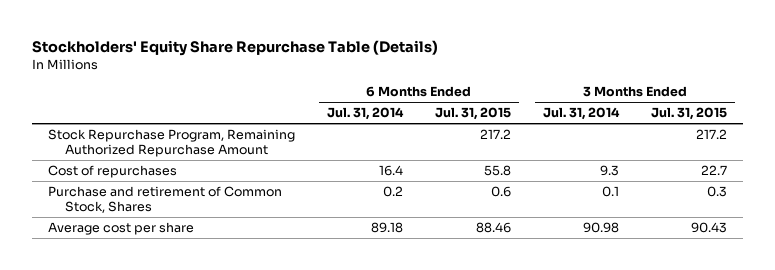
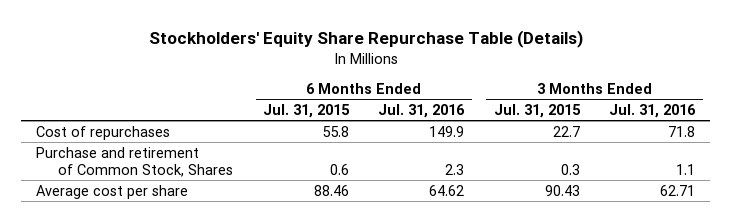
[327,107,405,121] Jul. 31, 2014 -> none
[543,107,621,121] Jul. 31, 2014 -> none
none -> [378,104,466,119] Jul. 31, 2016
none -> [609,104,697,119] Jul. 31, 2016
[48,129,296,158] Stock Repurchase Program, Remaining Authorized Repurchase Amount -> none

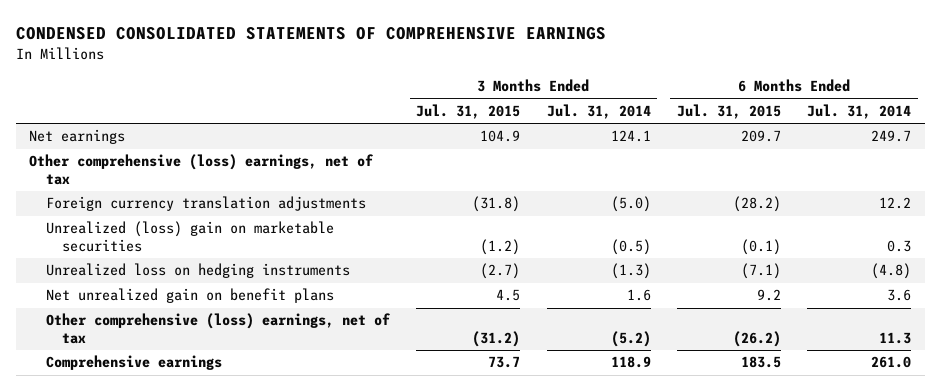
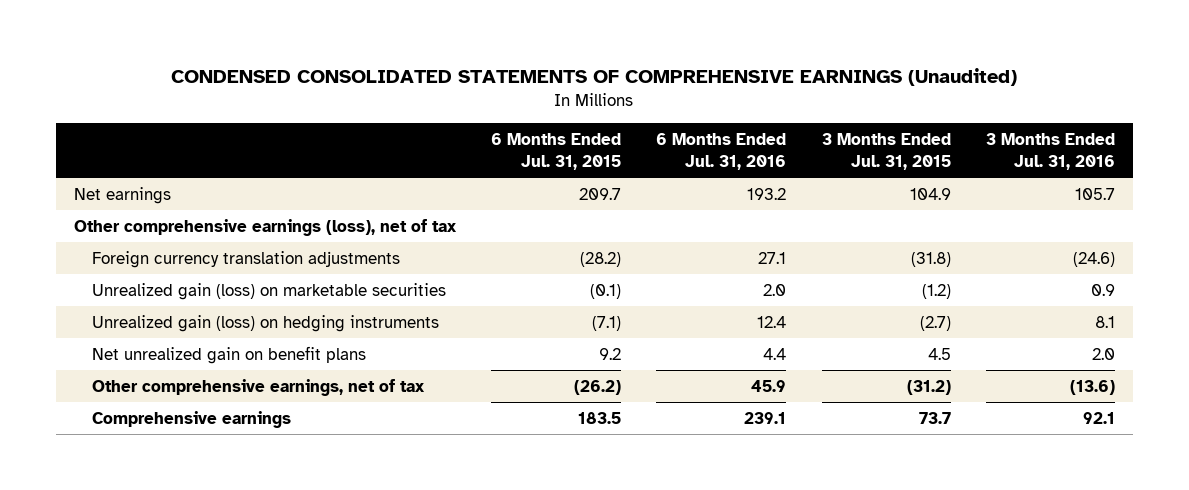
[16,27,607,41] CONDENSED CONSOLIDATED STATEMENTS OF COMPREHENSIVE EARNINGS -> [171,67,1018,86] CONDENSED CONSOLIDATED STATEMENTS OF COMPREHENSIVE EARNINGS (Unaudited)
[546,103,651,119] Jul. 31, 2014 -> none
[807,103,912,119] Jul. 31, 2014 -> none
none -> [656,133,787,171] 6 Months Ended Jul. 31, 2016
none -> [986,133,1116,171] 3 Months Ended Jul. 31, 2016
[29,154,375,185] Other comprehensive (loss) earnings, net of tax -> [73,218,457,236] Other comprehensive earnings (loss), net of tax
[45,221,334,252] Unrealized (loss) gain on marketable securities -> [91,282,446,300] Unrealized gain (loss) on marketable securities
[45,263,350,279] Unrealized loss on hedging instruments -> [91,314,439,332] Unrealized gain (loss) on hedging instruments
[45,313,391,344] Other comprehensive (loss) earnings, net of tax -> [91,378,425,396] Other comprehensive earnings, net of tax

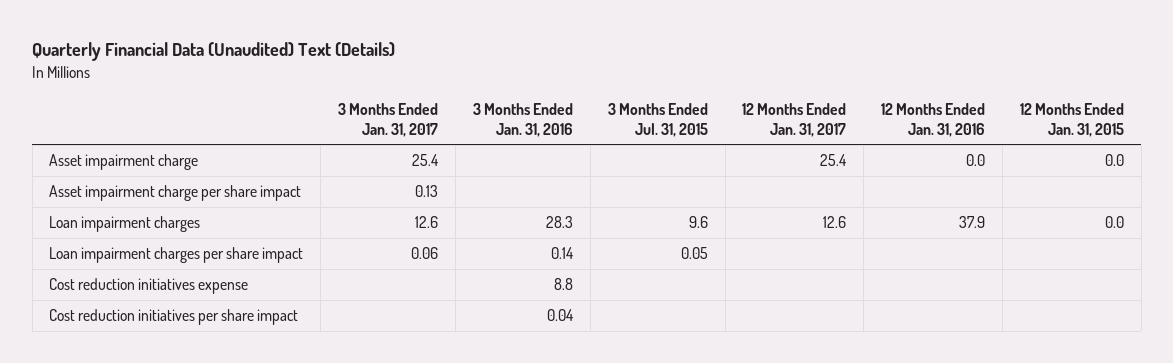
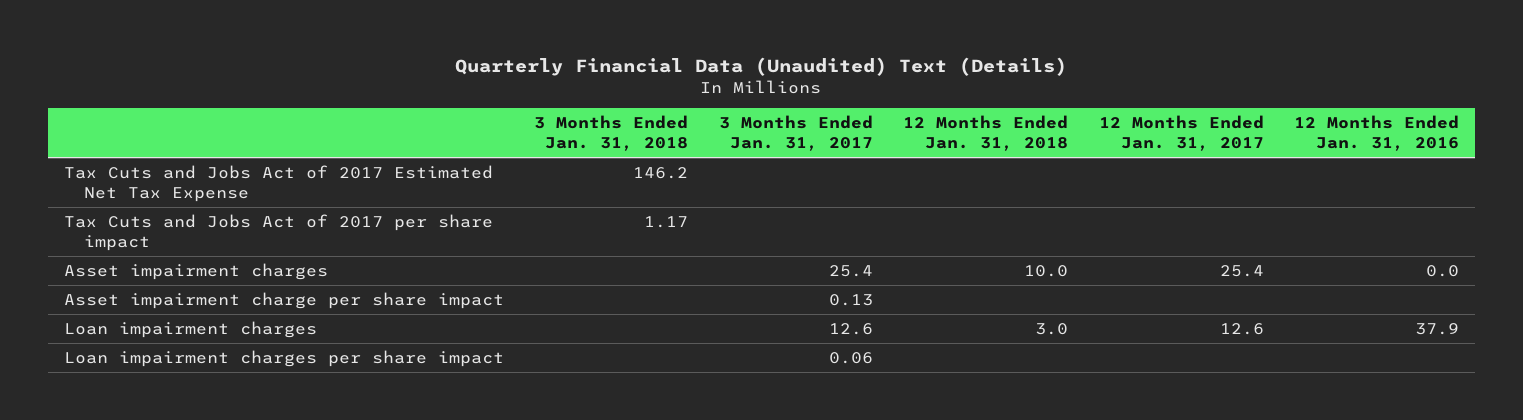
[472,102,573,137] 3 Months Ended Jan. 31, 2016 -> none
[607,102,708,137] 3 Months Ended Jul. 31, 2015 -> none
[1019,102,1124,137] 12 Months Ended Jan. 31, 2015 -> none
none -> [534,115,689,151] 3 Months Ended Jan. 31, 2018
none -> [903,115,1069,151] 12 Months Ended Jan. 31, 2018
none -> [63,164,493,202] Tax Cuts and Jobs Act of 2017 Estimated Net Tax Expense
none -> [63,213,493,251] Tax Cuts and Jobs Act of 2017 per share impact
[49,154,199,171] Asset impairment charge -> [63,262,328,280] Asset impairment charges
[49,278,249,295] Cost reduction initiatives expense -> none
[49,309,299,326] Cost reduction initiatives per share impact -> none

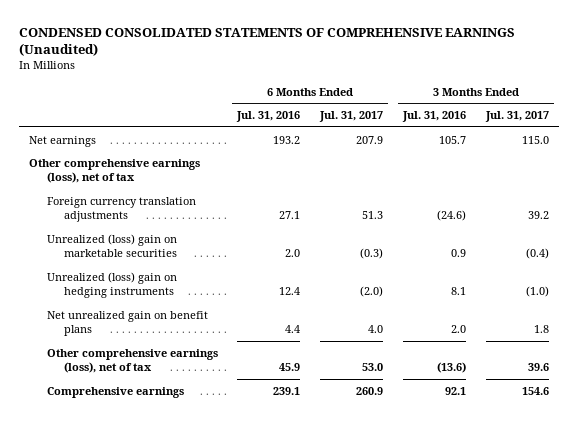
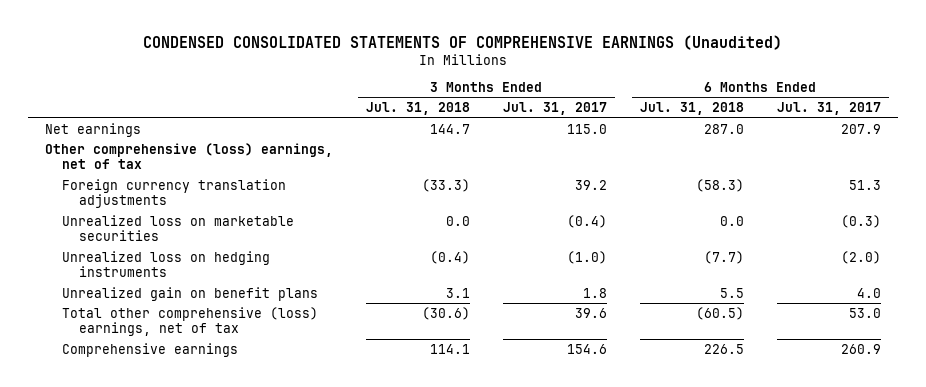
[236,111,301,123] Jul. 31, 2016 -> none
[401,111,466,123] Jul. 31, 2016 -> none
none -> [365,102,470,116] Jul. 31, 2018
none -> [639,102,744,116] Jul. 31, 2018
[29,158,201,183] Other comprehensive earnings (loss), net of tax -> [44,142,333,170] Other comprehensive (loss) earnings, net of tax
[46,233,177,257] Unrealized (loss) gain on marketable securities -> [62,214,295,242] Unrealized loss on marketable securities
[46,271,177,298] Unrealized (loss) gain on hedging instruments -> [62,250,271,278] Unrealized loss on hedging instruments
[46,310,208,336] Net unrealized gain on benefit plans -> [62,286,319,301] Unrealized gain on benefit plans
[46,348,218,373] Other comprehensive earnings (loss), net of tax -> [62,306,319,337] Total other comprehensive (loss) earnings, net of tax

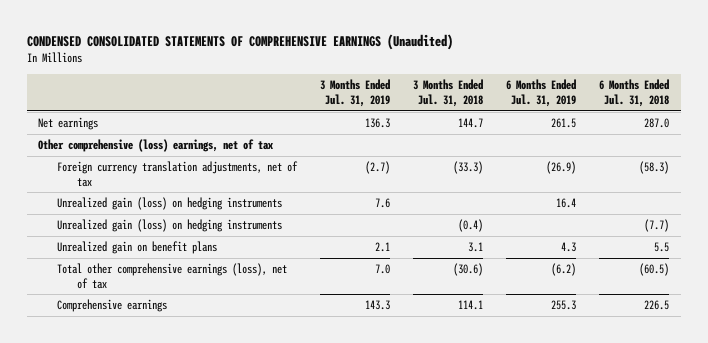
[502,102,607,116] Jul. 31, 2017 -> none
[777,102,882,116] Jul. 31, 2017 -> none
none -> [320,79,391,108] 3 Months Ended Jul. 31, 2019
none -> [506,79,577,108] 6 Months Ended Jul. 31, 2019
[62,214,295,242] Unrealized loss on marketable securities -> none
[62,178,287,209] Foreign currency translation adjustments -> [57,161,299,187] Foreign currency translation adjustments, net of tax
none -> [57,197,283,211] Unrealized gain (loss) on hedging instruments
[62,250,271,278] Unrealized loss on hedging instruments -> [57,219,283,233] Unrealized gain (loss) on hedging instruments
[62,306,319,337] Total other comprehensive (loss) earnings, net of tax -> [57,263,288,289] Total other comprehensive earnings (loss), net of tax

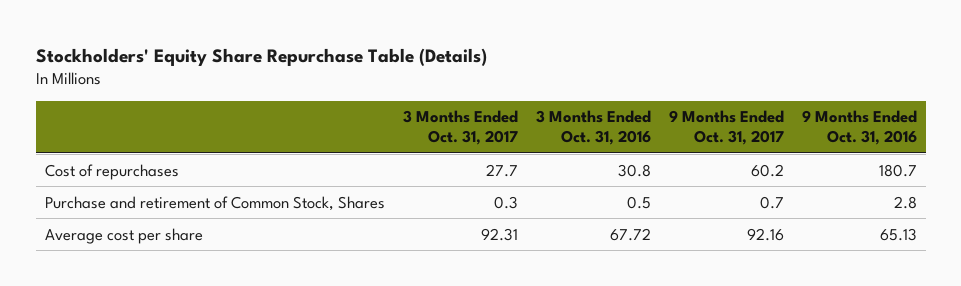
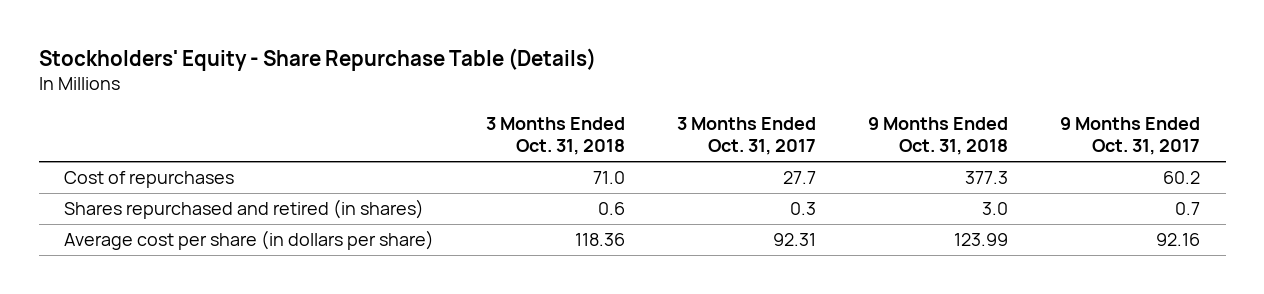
[35,47,487,66] Stockholders' Equity Share Repurchase Table (Details) -> [38,48,596,72] Stockholders' Equity - Share Repurchase Table (Details)
[535,110,651,146] 3 Months Ended Oct. 31, 2016 -> none
[801,110,917,146] 9 Months Ended Oct. 31, 2016 -> none
none -> [486,117,626,156] 3 Months Ended Oct. 31, 2018
none -> [868,117,1009,156] 9 Months Ended Oct. 31, 2018
[44,195,385,211] Purchase and retirement of Common Stock, Shares -> [64,199,425,220] Shares repurchased and retired (in shares)
[44,227,203,244] Average cost per share -> [64,230,435,251] Average cost per share (in dollars per share)

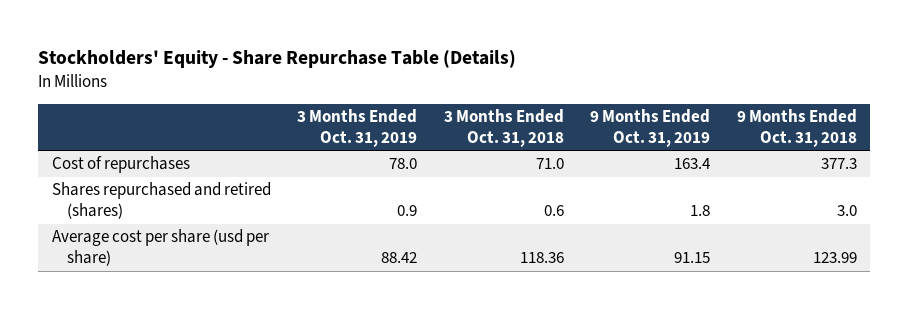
[677,117,817,156] 3 Months Ended Oct. 31, 2017 -> none
[1060,117,1201,156] 9 Months Ended Oct. 31, 2017 -> none
none -> [297,109,418,148] 3 Months Ended Oct. 31, 2019
none -> [590,109,711,148] 9 Months Ended Oct. 31, 2019
[64,199,425,220] Shares repurchased and retired (in shares) -> [51,182,271,220] Shares repurchased and retired (shares)
[64,230,435,251] Average cost per share (in dollars per share) -> [51,229,269,267] Average cost per share (usd per share)

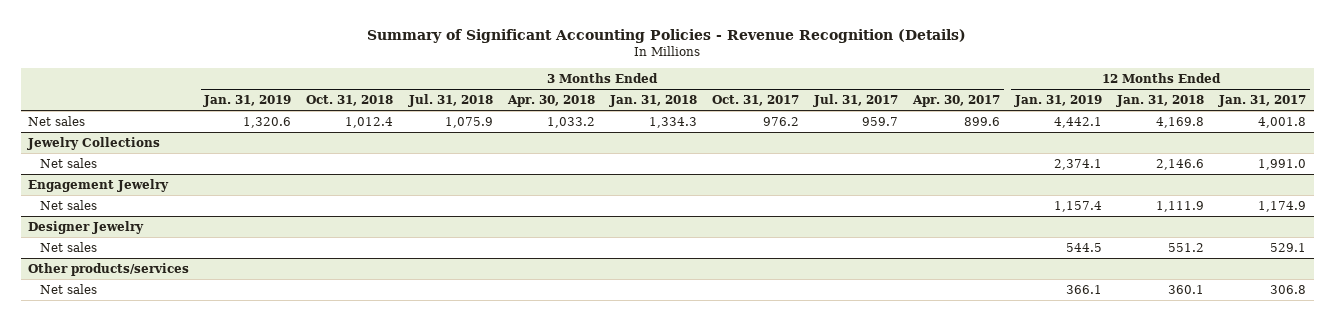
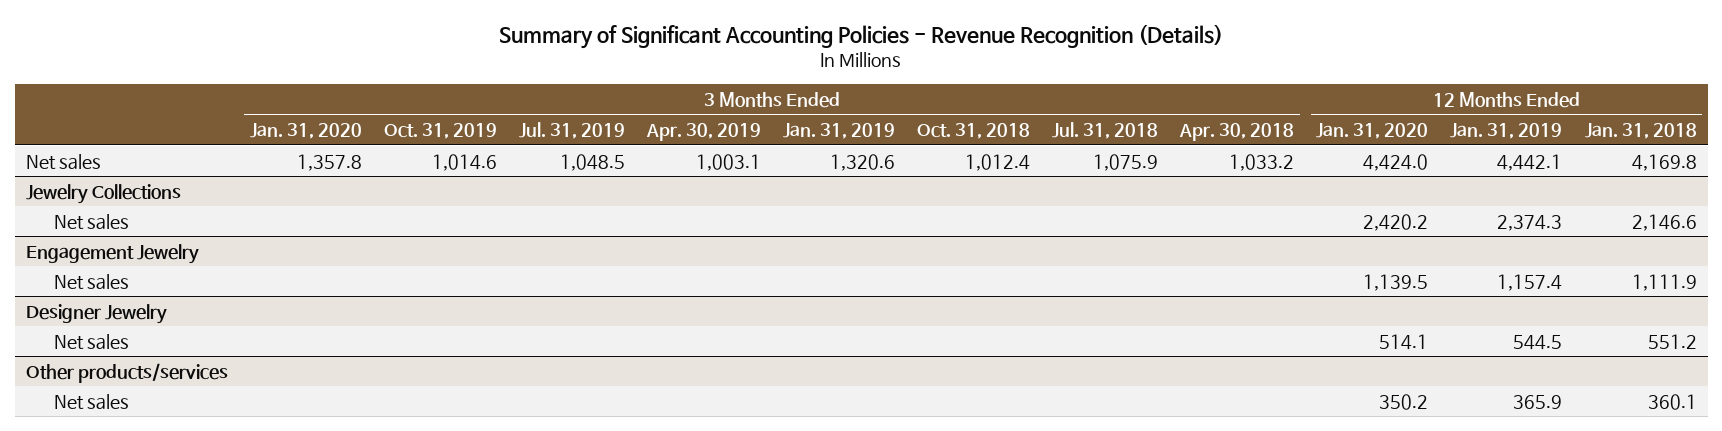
[608,94,697,107] Jan. 31, 2018 -> none
[711,94,799,106] Oct. 31, 2017 -> none
[812,93,898,107] Jul. 31, 2017 -> none
[912,94,1001,107] Apr. 30, 2017 -> none
[1218,94,1307,107] Jan. 31, 2017 -> none
none -> [249,123,362,140] Jan. 31, 2020
none -> [383,123,497,140] Oct. 31, 2019
none -> [518,122,625,140] Jul. 31, 2019
none -> [645,123,761,142] Apr. 30, 2019
none -> [1316,123,1429,140] Jan. 31, 2020
[1054,158,1103,170] 2,374.1 -> [1497,214,1563,231] 2,374.3
[1066,284,1103,294] 366.1 -> [1513,394,1563,409] 365.9

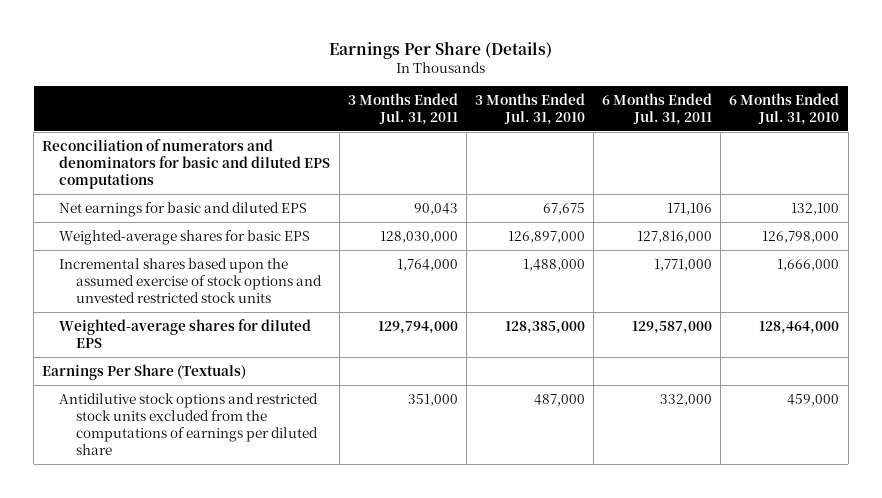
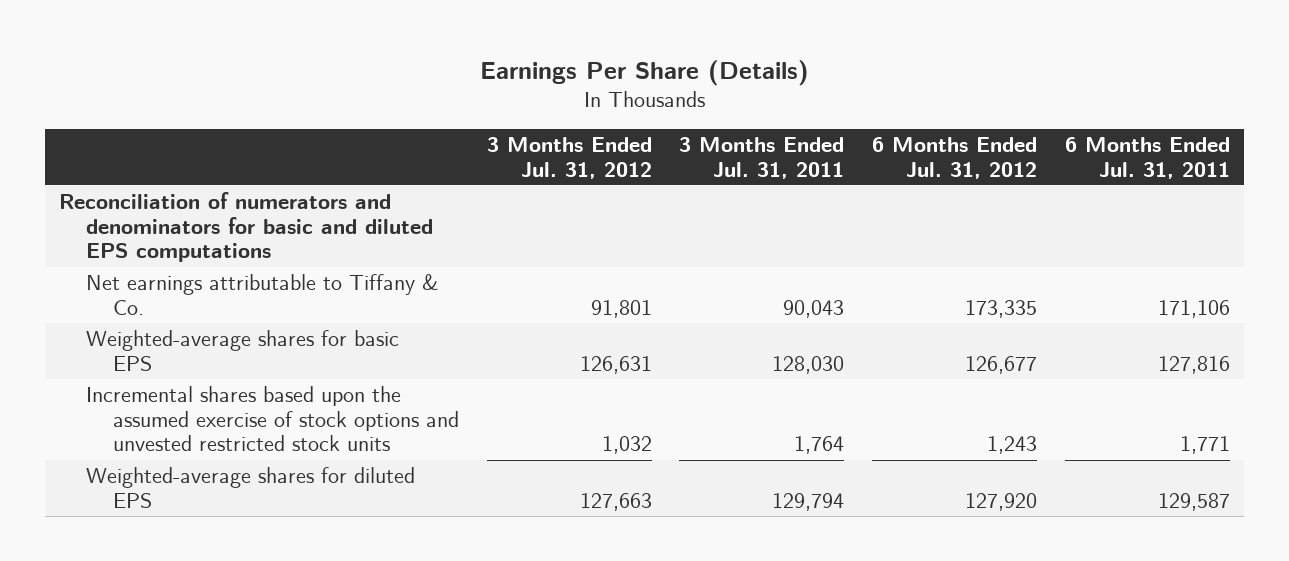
[474,93,585,126] 3 Months Ended Jul. 31, 2010 -> none
[729,93,840,126] 6 Months Ended Jul. 31, 2010 -> none
none -> [486,136,652,179] 3 Months Ended Jul. 31, 2012
none -> [872,136,1038,179] 6 Months Ended Jul. 31, 2012
[42,363,247,380] Earnings Per Share (Textuals) -> none
[59,392,319,455] Antidilutive stock options and restricted stock units excluded from the computations of earnings per diluted share -> none
[59,201,308,217] Net earnings for basic and diluted EPS -> [86,274,440,315] Net earnings attributable to Tiffany & Co.
[379,230,458,243] 128,030,000 -> [772,355,845,374] 128,030
[637,230,713,243] 127,816,000 -> [1158,355,1231,374] 127,816
[396,258,458,271] 1,764,000 -> [794,436,845,455] 1,764
[654,258,713,271] 1,771,000 -> [1180,436,1231,455] 1,771
[377,320,458,334] 129,794,000 -> [772,492,845,511] 129,794
[632,320,713,334] 129,587,000 -> [1158,492,1231,511] 129,587

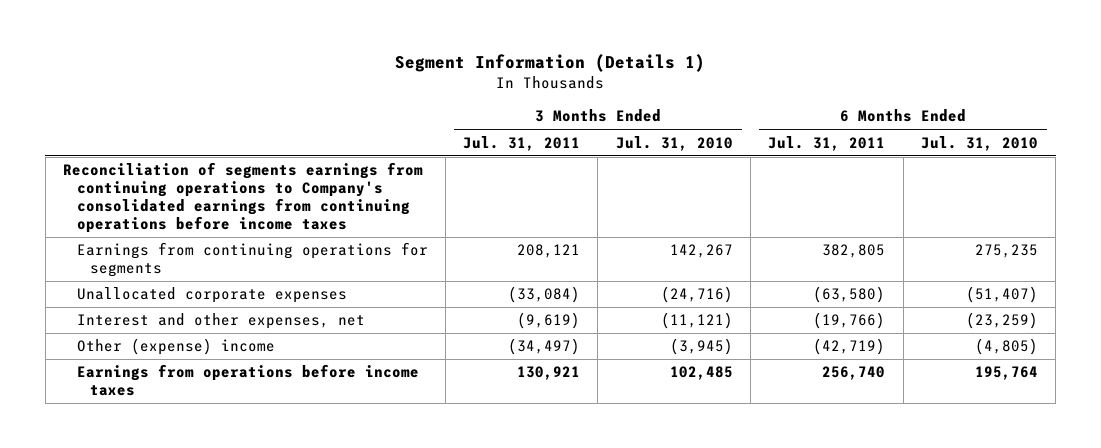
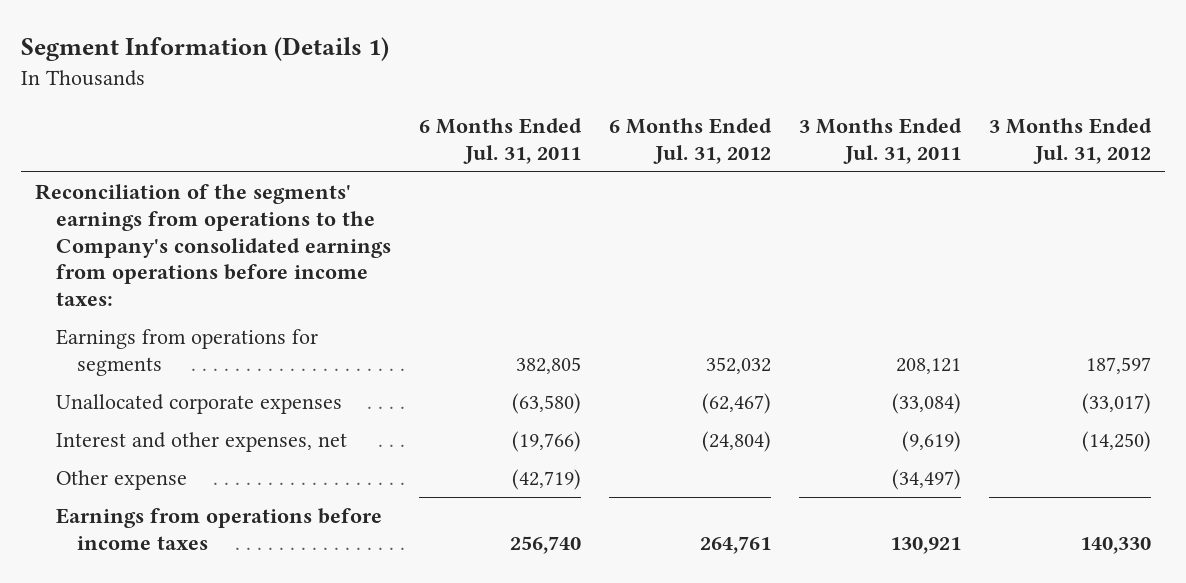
[615,135,733,151] Jul. 31, 2010 -> none
[920,135,1038,151] Jul. 31, 2010 -> none
none -> [608,118,772,164] 6 Months Ended Jul. 31, 2012
none -> [988,118,1152,164] 3 Months Ended Jul. 31, 2012
[62,162,423,234] Reconciliation of segments earnings from continuing operations to Company's consolidated earnings from continuing operations before income taxes -> [34,184,391,306] Reconciliation of the segments' earnings from operations to the Company's consolidated earnings from operations before income taxes:
[76,242,428,278] Earnings from continuing operations for segments -> [55,329,318,376] Earnings from operations for segments
[76,338,275,356] Other (expense) income -> [55,470,187,491] Other expense

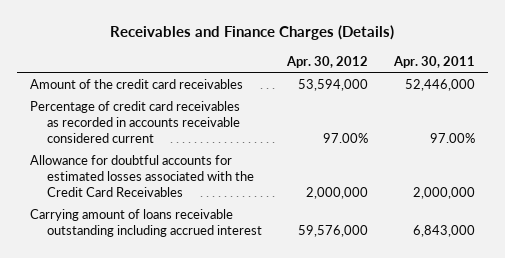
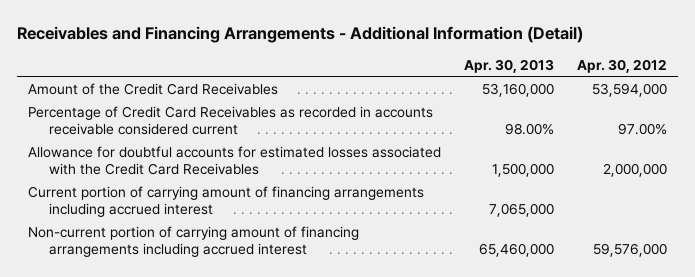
[110,25,395,41] Receivables and Finance Charges (Details) -> [17,26,584,44] Receivables and Financing Arrangements - Additional Information (Detail)
[392,55,475,68] Apr. 30, 2011 -> none
none -> [464,58,555,73] Apr. 30, 2013
[29,78,243,89] Amount of the credit card receivables -> [28,82,279,95] Amount of the Credit Card Receivables
[29,100,240,143] Percentage of credit card receivables as recorded in accounts receivable considered current -> [28,105,434,135] Percentage of Credit Card Receivables as recorded in accounts receivable considered current
none -> [28,185,425,217] Current portion of carrying amount of financing arrangements including accrued interest
[29,208,262,237] Carrying amount of loans receivable outstanding including accrued interest -> [28,225,360,257] Non-current portion of carrying amount of financing arrangements including accrued interest

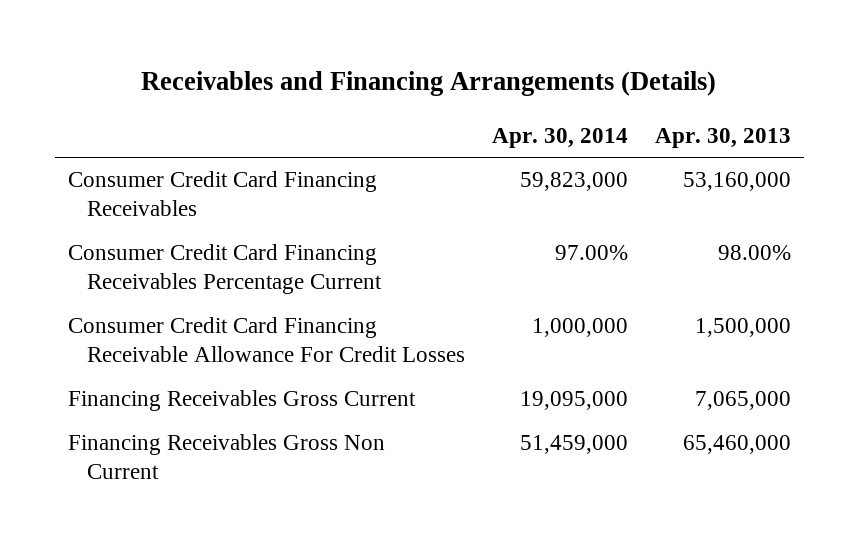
[17,26,584,44] Receivables and Financing Arrangements - Additional Information (Detail) -> [141,71,717,97] Receivables and Financing Arrangements (Details)
[576,58,667,73] Apr. 30, 2012 -> none
none -> [491,127,628,148] Apr. 30, 2014
[28,82,279,95] Amount of the Credit Card Receivables -> [68,171,378,217] Consumer Credit Card Financing Receivables
[28,105,434,135] Percentage of Credit Card Receivables as recorded in accounts receivable considered current -> [68,244,382,295] Consumer Credit Card Financing Receivables Percentage Current
[28,145,442,175] Allowance for doubtful accounts for estimated losses associated with the Credit Card Receivables -> [68,317,465,363] Consumer Credit Card Financing Receivable Allowance For Credit Losses
[28,185,425,217] Current portion of carrying amount of financing arrangements including accrued interest -> [68,390,417,412] Financing Receivables Gross Current
[28,225,360,257] Non-current portion of carrying amount of financing arrangements including accrued interest -> [68,434,386,480] Financing Receivables Gross Non Current

